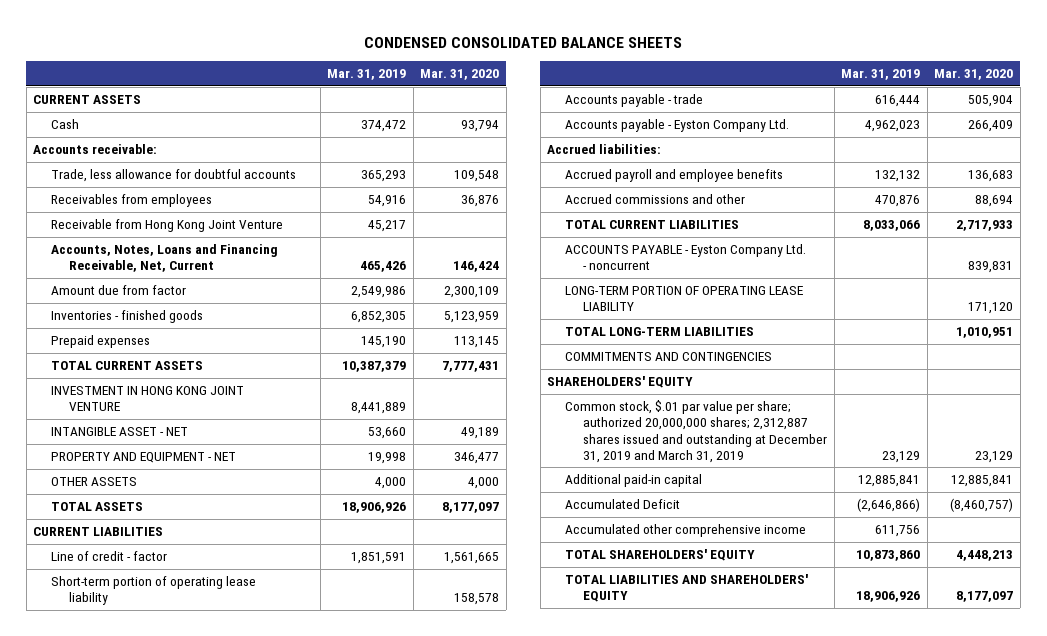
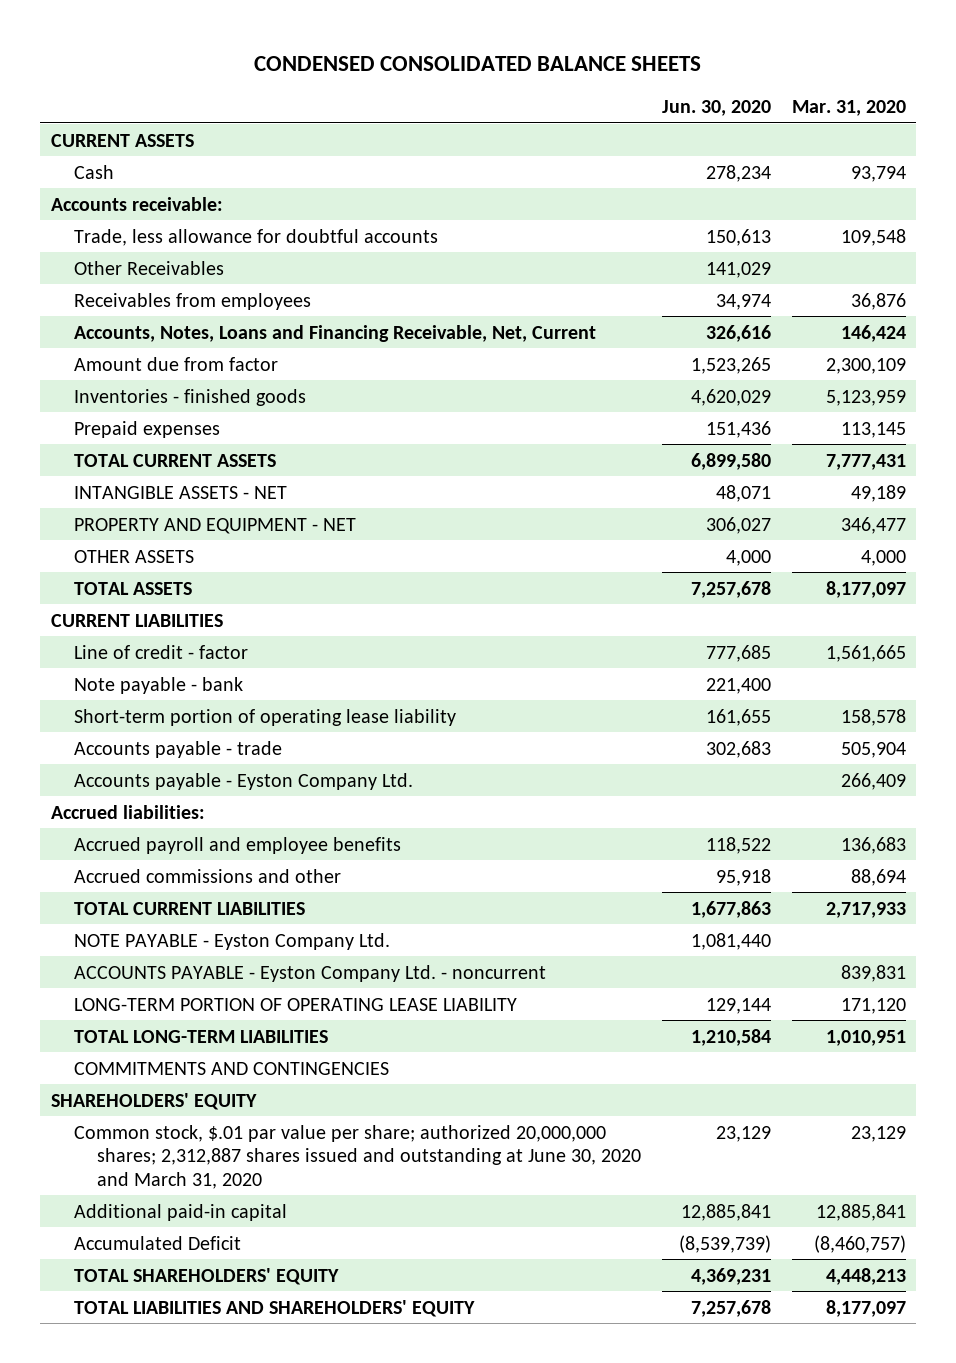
[327,69,407,81] Mar. 31, 2019 -> none
none -> [661,99,771,116] Jun. 30, 2020
none -> [73,260,224,275] Other Receivables
[51,219,284,233] Receivable from Hong Kong Joint Venture -> none
[51,386,245,412] INVESTMENT IN HONG KONG JOINT VENTURE -> none
[51,427,189,437] INTANGIBLE ASSET - NET -> [73,485,287,499] INTANGIBLE ASSETS - NET
none -> [73,676,243,694] Note payable - bank
none -> [73,932,390,950] NOTE PAYABLE - Eyston Company Ltd.
[565,400,828,463] Common stock, $.01 par value per share; authorized 20,000,000 shares; 2,312,887 shares issued and outstanding at December 31, 2019 and March 31, 2019 -> [73,1124,641,1189] Common stock, $.01 par value per share; authorized 20,000,000 shares; 2,312,887 shares issued and outstanding at June 30, 2020 and March 31, 2020
[565,524,807,538] Accumulated other comprehensive income -> none

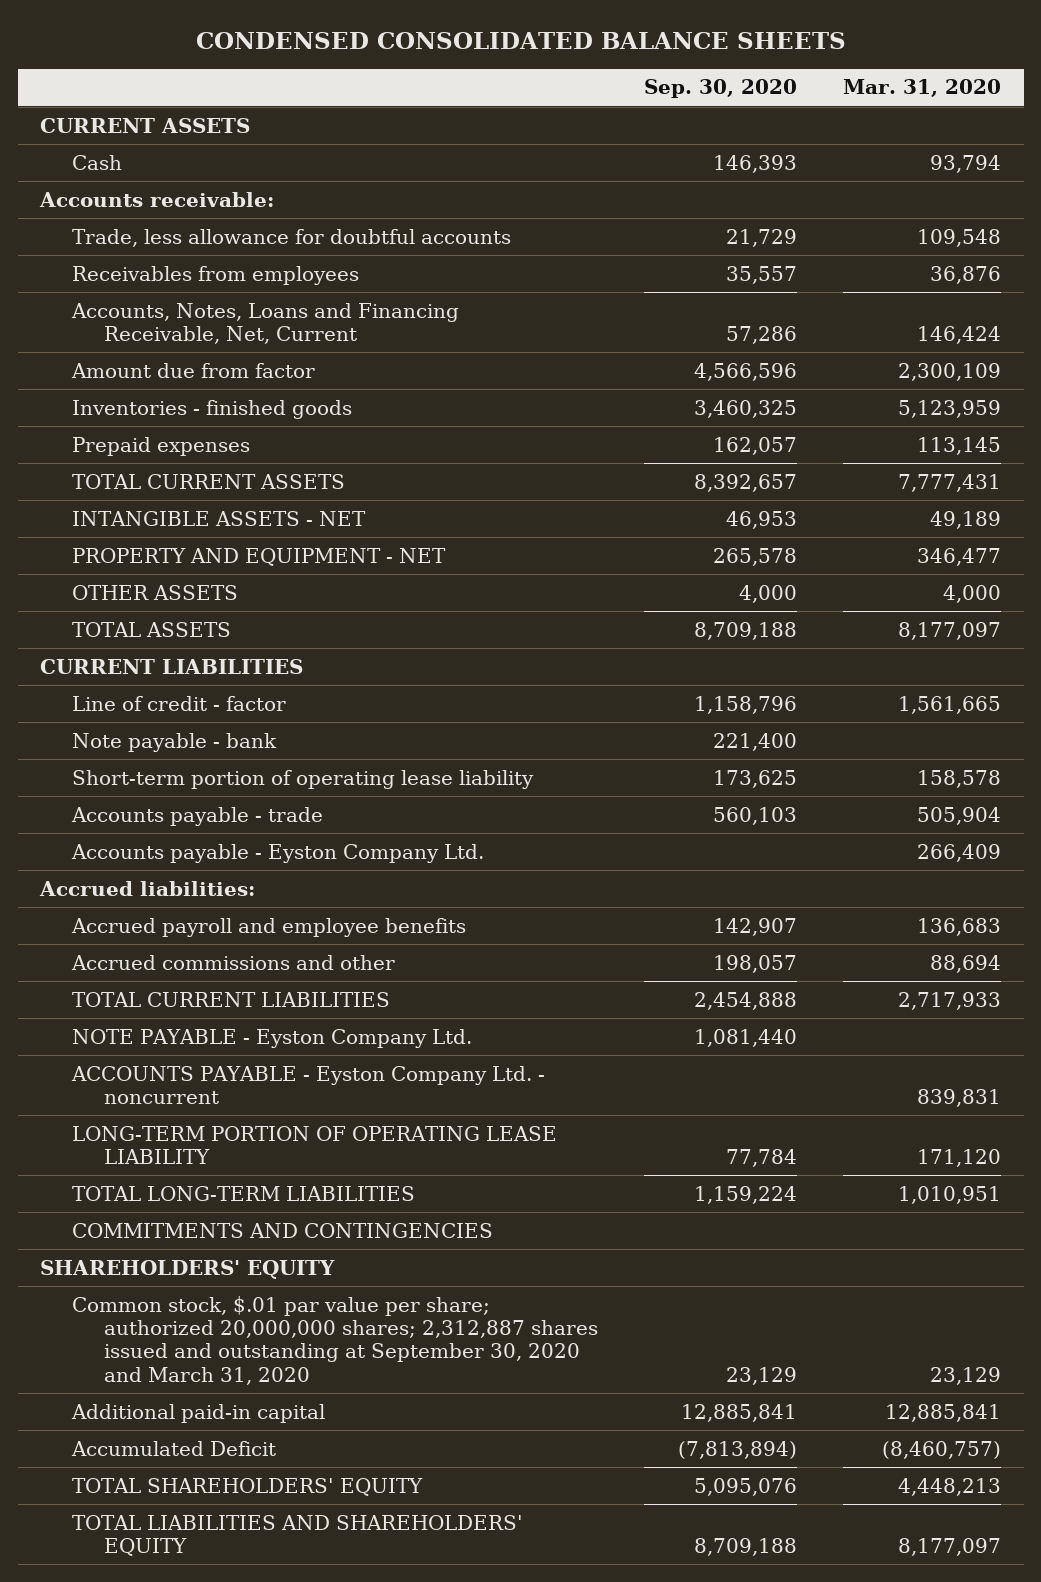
[661,99,771,116] Jun. 30, 2020 -> none
none -> [643,79,797,99] Sep. 30, 2020
[73,260,224,275] Other Receivables -> none
[73,1124,641,1189] Common stock, $.01 par value per share; authorized 20,000,000 shares; 2,312,887 shares issued and outstanding at June 30, 2020 and March 31, 2020 -> [72,1295,599,1385] Common stock, $.01 par value per share; authorized 20,000,000 shares; 2,312,887 shares issued and outstanding at September 30, 2020 and March 31, 2020

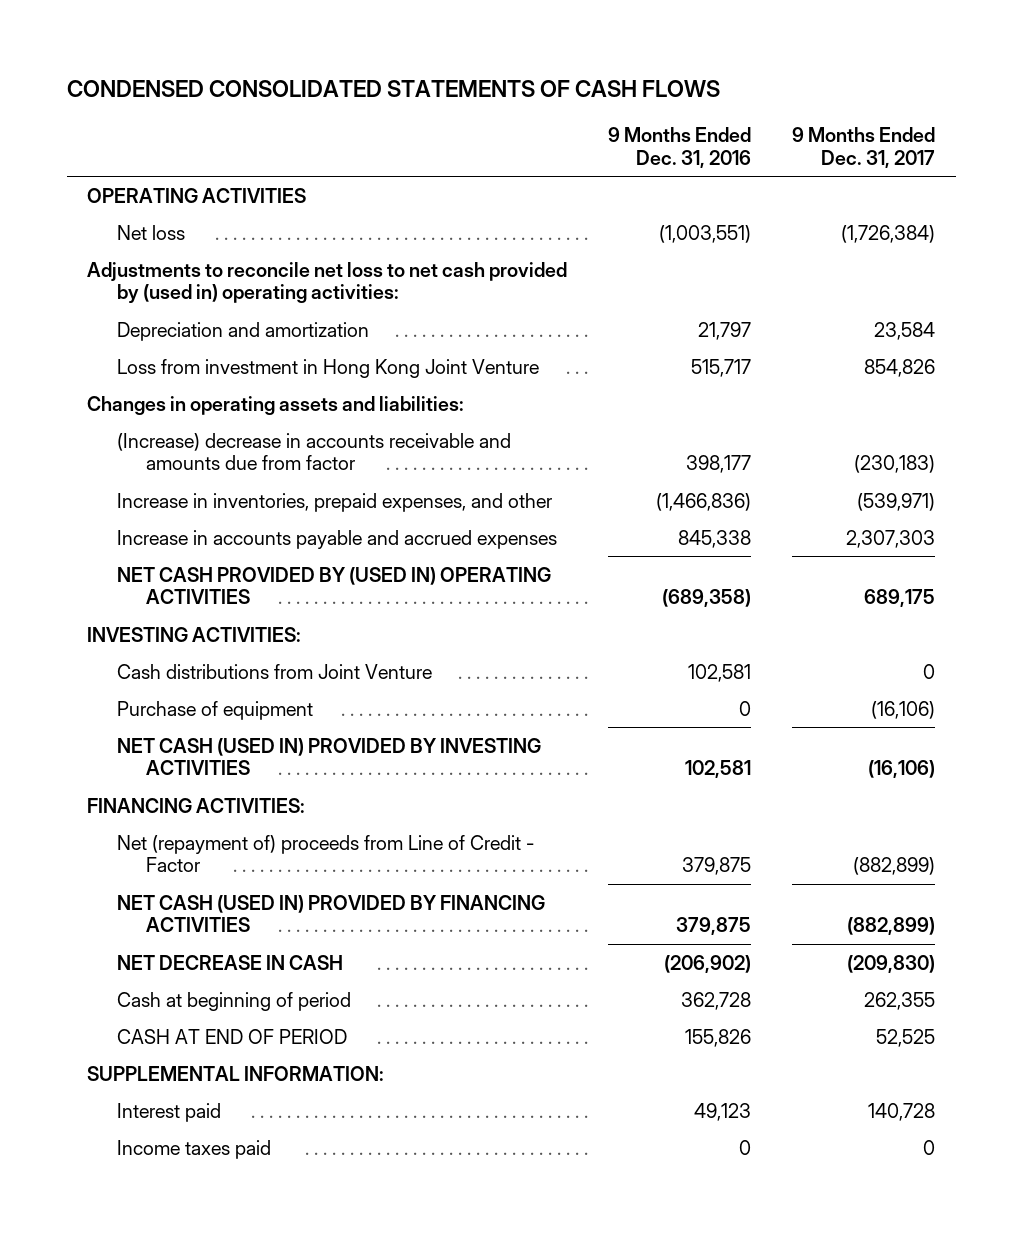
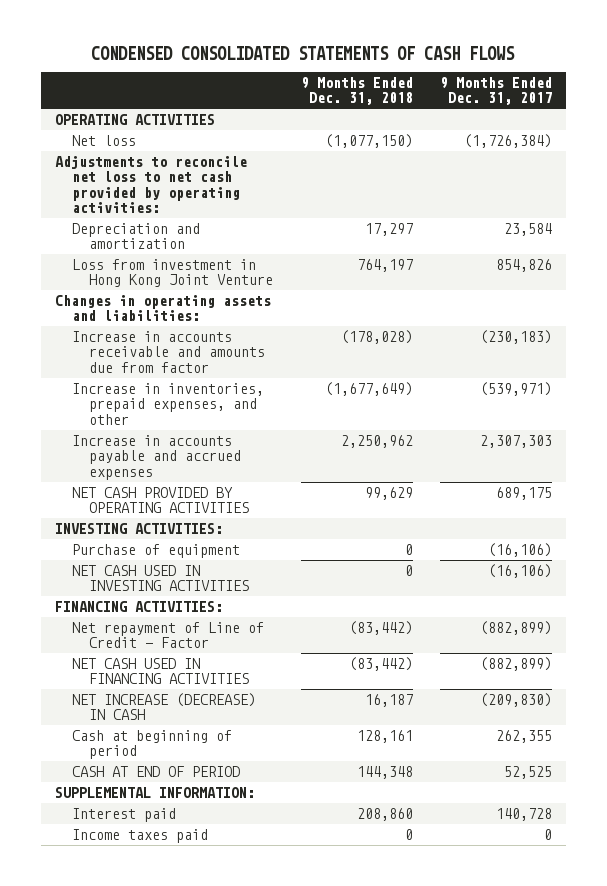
[608,127,752,168] 9 Months Ended Dec. 31, 2016 -> none
none -> [300,76,413,106] 9 Months Ended Dec. 31, 2018
[87,261,568,304] Adjustments to reconcile net loss to net cash provided by (used in) operating activities: -> [54,156,247,213] Adjustments to reconcile net loss to net cash provided by operating activities:
[116,432,511,471] (Increase) decrease in accounts receivable and amounts due from factor -> [71,331,266,373] Increase in accounts receivable and amounts due from factor
[116,566,551,605] NET CASH PROVIDED BY (USED IN) OPERATING ACTIVITIES -> [71,487,250,514] NET CASH PROVIDED BY OPERATING ACTIVITIES
[116,663,432,679] Cash distributions from Joint Venture -> none
[116,737,541,776] NET CASH (USED IN) PROVIDED BY INVESTING ACTIVITIES -> [71,565,250,592] NET CASH USED IN INVESTING ACTIVITIES
[116,834,534,873] Net (repayment of) proceeds from Line of Credit - Factor -> [71,622,264,649] Net repayment of Line of Credit - Factor
[116,894,545,933] NET CASH (USED IN) PROVIDED BY FINANCING ACTIVITIES -> [71,658,250,685] NET CASH USED IN FINANCING ACTIVITIES
[116,954,343,970] NET DECREASE IN CASH -> [71,693,256,721] NET INCREASE (DECREASE) IN CASH

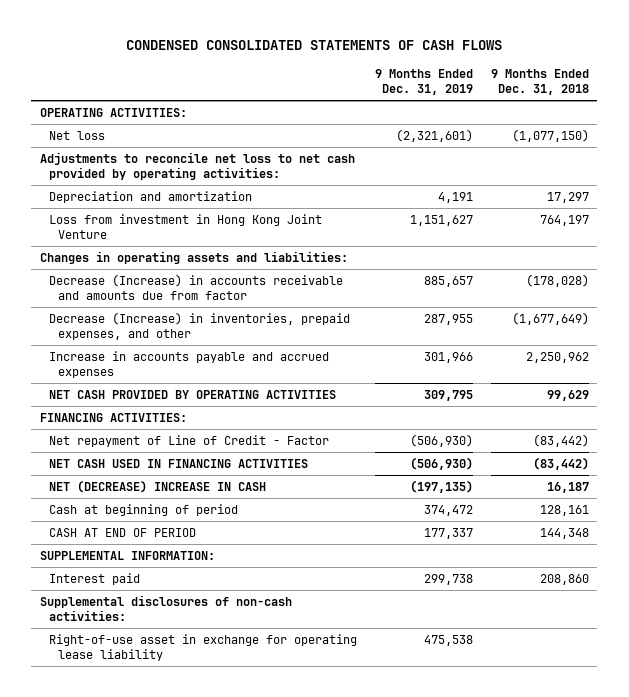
[440,76,553,106] 9 Months Ended Dec. 31, 2017 -> none
none -> [374,68,473,95] 9 Months Ended Dec. 31, 2019
[54,114,215,126] OPERATING ACTIVITIES -> [40,107,188,117] OPERATING ACTIVITIES:
[71,331,266,373] Increase in accounts receivable and amounts due from factor -> [49,273,344,300] Decrease (Increase) in accounts receivable and amounts due from factor
[71,383,264,425] Increase in inventories, prepaid expenses, and other -> [49,311,351,340] Decrease (Increase) in inventories, prepaid expenses, and other
[54,523,223,535] INVESTING ACTIVITIES: -> none
[71,544,240,559] Purchase of equipment -> none
[71,565,250,592] NET CASH USED IN INVESTING ACTIVITIES -> none
[71,693,256,721] NET INCREASE (DECREASE) IN CASH -> [49,479,267,493] NET (DECREASE) INCREASE IN CASH
[71,829,208,844] Income taxes paid -> none
none -> [40,594,293,621] Supplemental disclosures of non-cash activities:
none -> [49,633,358,661] Right-of-use asset in exchange for operating lease liability

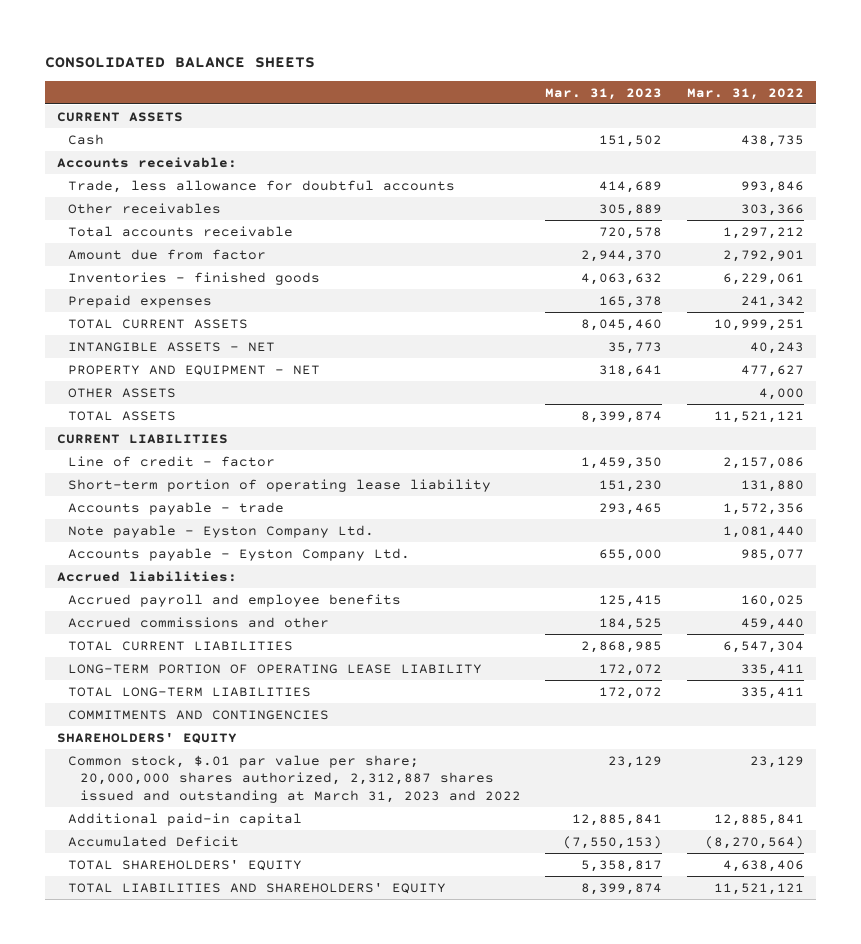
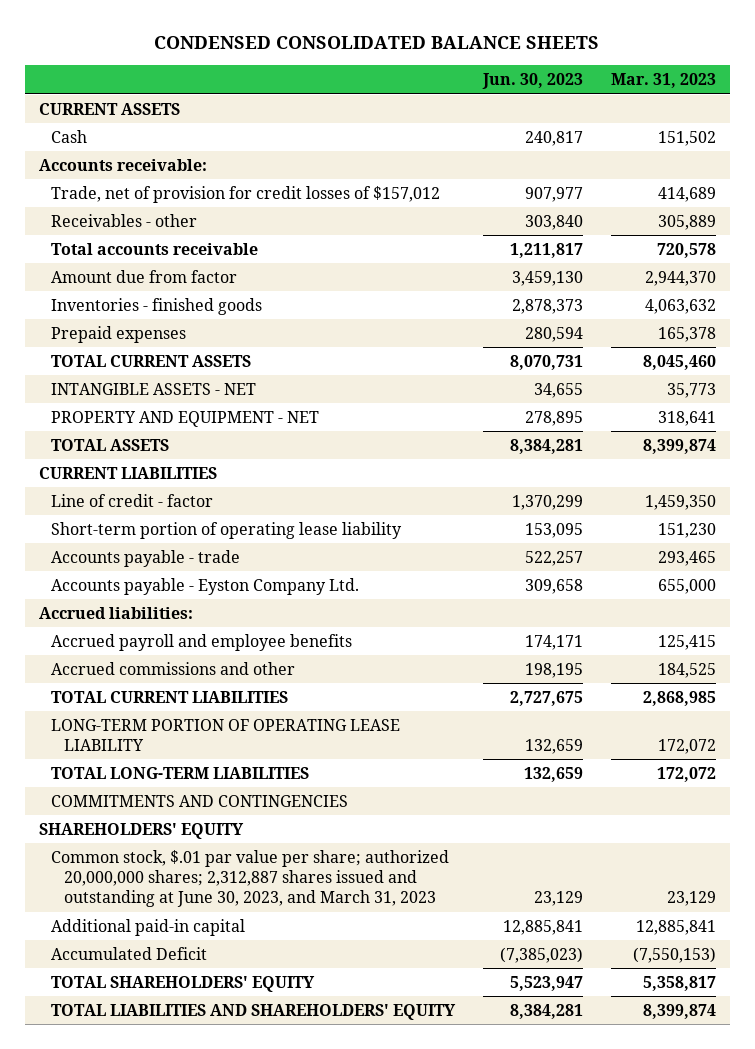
[44,56,315,68] CONSOLIDATED BALANCE SHEETS -> [154,36,600,50] CONDENSED CONSOLIDATED BALANCE SHEETS
[686,87,804,100] Mar. 31, 2022 -> none
none -> [482,73,584,90] Jun. 30, 2023
[68,179,456,193] Trade, less allowance for doubtful accounts -> [51,185,441,203] Trade, net of provision for credit losses of $157,012
[68,202,222,214] Other receivables -> [51,213,198,227] Receivables - other
[68,387,177,398] OTHER ASSETS -> none
[68,524,375,538] Note payable - Eyston Company Ltd. -> none
[68,754,521,804] Common stock, $.01 par value per share; 20,000,000 shares authorized, 2,312,887 shares issued and outstanding at March 31, 2023 and 2022 -> [51,849,450,908] Common stock, $.01 par value per share; authorized 20,000,000 shares; 2,312,887 shares issued and outstanding at June 30, 2023, and March 31, 2023

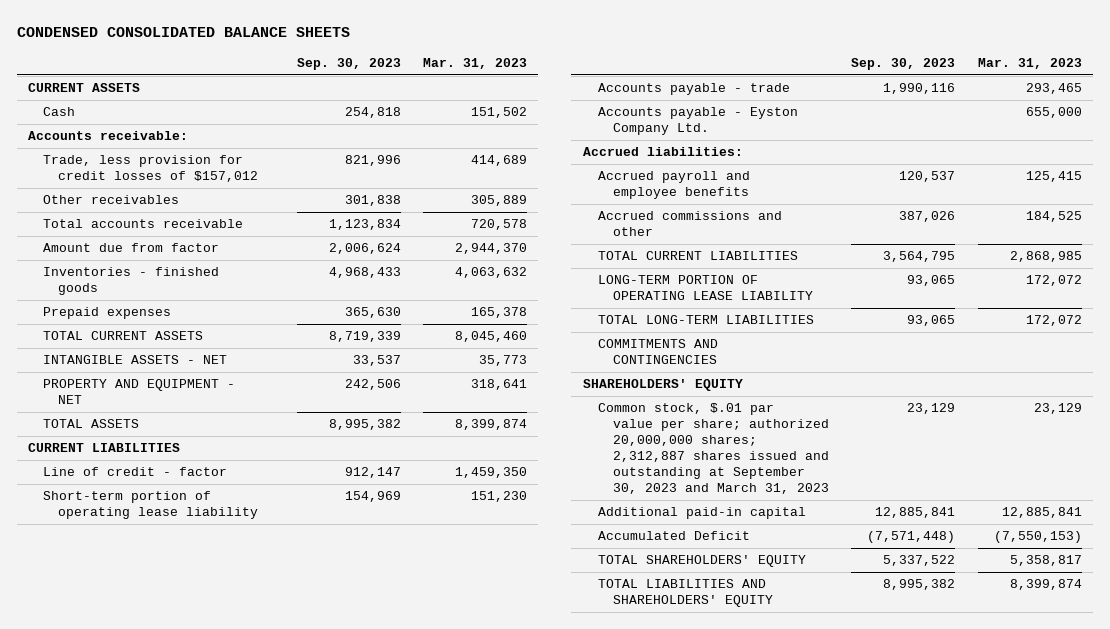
[482,73,584,90] Jun. 30, 2023 -> none
none -> [296,58,401,71] Sep. 30, 2023
[51,185,441,203] Trade, net of provision for credit losses of $157,012 -> [43,155,259,183] Trade, less provision for credit losses of $157,012
[51,213,198,227] Receivables - other -> [43,195,180,205] Other receivables
[51,849,450,908] Common stock, $.01 par value per share; authorized 20,000,000 shares; 2,312,887 shares issued and outstanding at June 30, 2023, and March 31, 2023 -> [597,403,829,494] Common stock, $.01 par value per share; authorized 20,000,000 shares; 2,312,887 shares issued and outstanding at September 30, 2023 and March 31, 2023

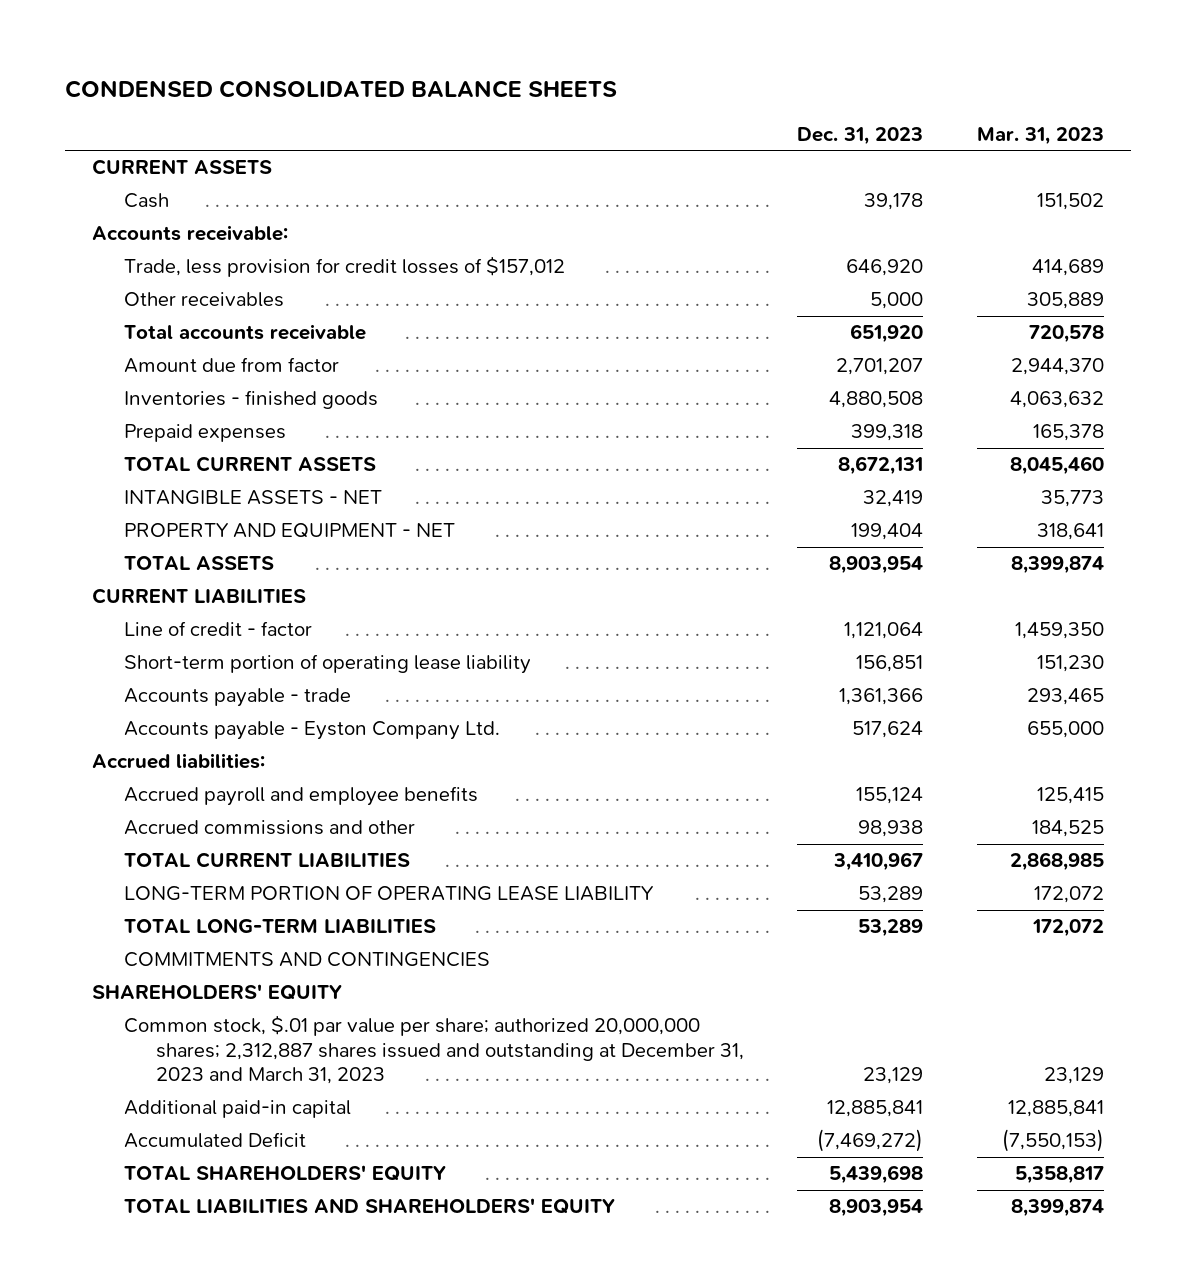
[296,58,401,71] Sep. 30, 2023 -> none
none -> [797,126,924,145] Dec. 31, 2023
[597,403,829,494] Common stock, $.01 par value per share; authorized 20,000,000 shares; 2,312,887 shares issued and outstanding at September 30, 2023 and March 31, 2023 -> [123,1015,744,1085] Common stock, $.01 par value per share; authorized 20,000,000 shares; 2,312,887 shares issued and outstanding at December 31, 2023 and March 31, 2023

